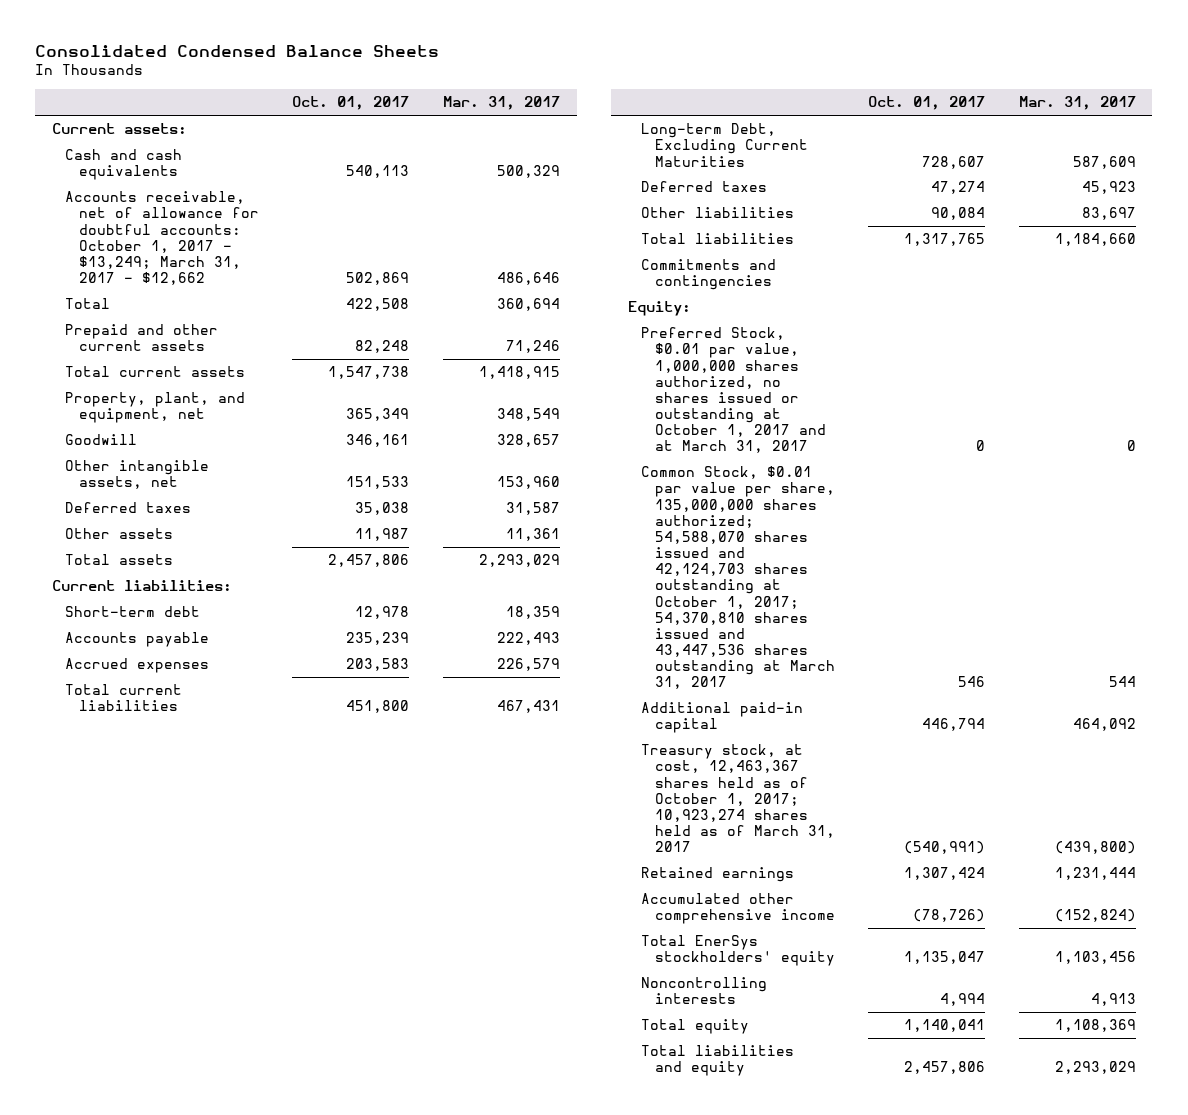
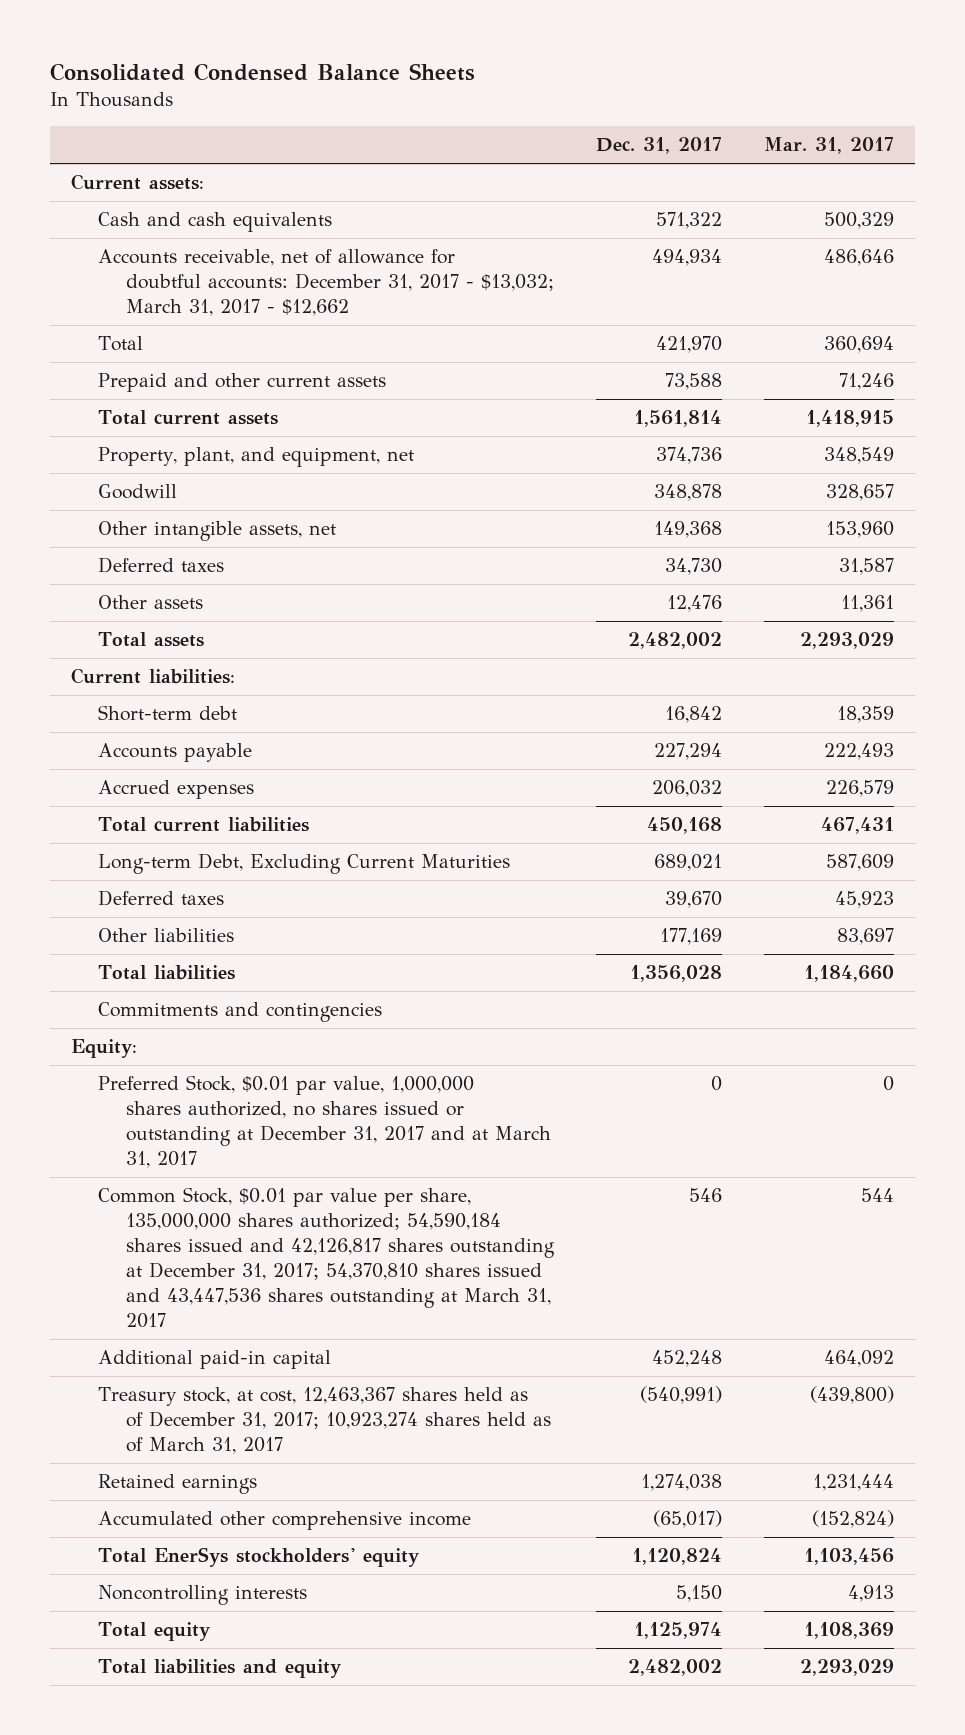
[292,96,410,111] Oct. 01, 2017 -> none
none -> [595,137,722,155] Dec. 31, 2017
[65,191,259,286] Accounts receivable, net of allowance for doubtful accounts: October 1, 2017 - $13,249; March 31, 2017 - $12,662 -> [98,249,554,317] Accounts receivable, net of allowance for doubtful accounts: December 31, 2017 - $13,032; March 31, 2017 - $12,662
[641,327,826,454] Preferred Stock, $0.01 par value, 1,000,000 shares authorized, no shares issued or outstanding at October 1, 2017 and at March 31, 2017 -> [98,1075,551,1169] Preferred Stock, $0.01 par value, 1,000,000 shares authorized, no shares issued or outstanding at December 31, 2017 and at March 31, 2017
[641,466,835,690] Common Stock, $0.01 par value per share, 135,000,000 shares authorized; 54,588,070 shares issued and 42,124,703 shares outstanding at October 1, 2017; 54,370,810 shares issued and 43,447,536 shares outstanding at March 31, 2017 -> [98,1187,555,1328] Common Stock, $0.01 par value per share, 135,000,000 shares authorized; 54,590,184 shares issued and 42,126,817 shares outstanding at December 31, 2017; 54,370,810 shares issued and 43,447,536 shares outstanding at March 31, 2017
[641,744,835,853] Treasury stock, at cost, 12,463,367 shares held as of October 1, 2017; 10,923,274 shares held as of March 31, 2017 -> [98,1387,551,1455] Treasury stock, at cost, 12,463,367 shares held as of December 31, 2017; 10,923,274 shares held as of March 31, 2017

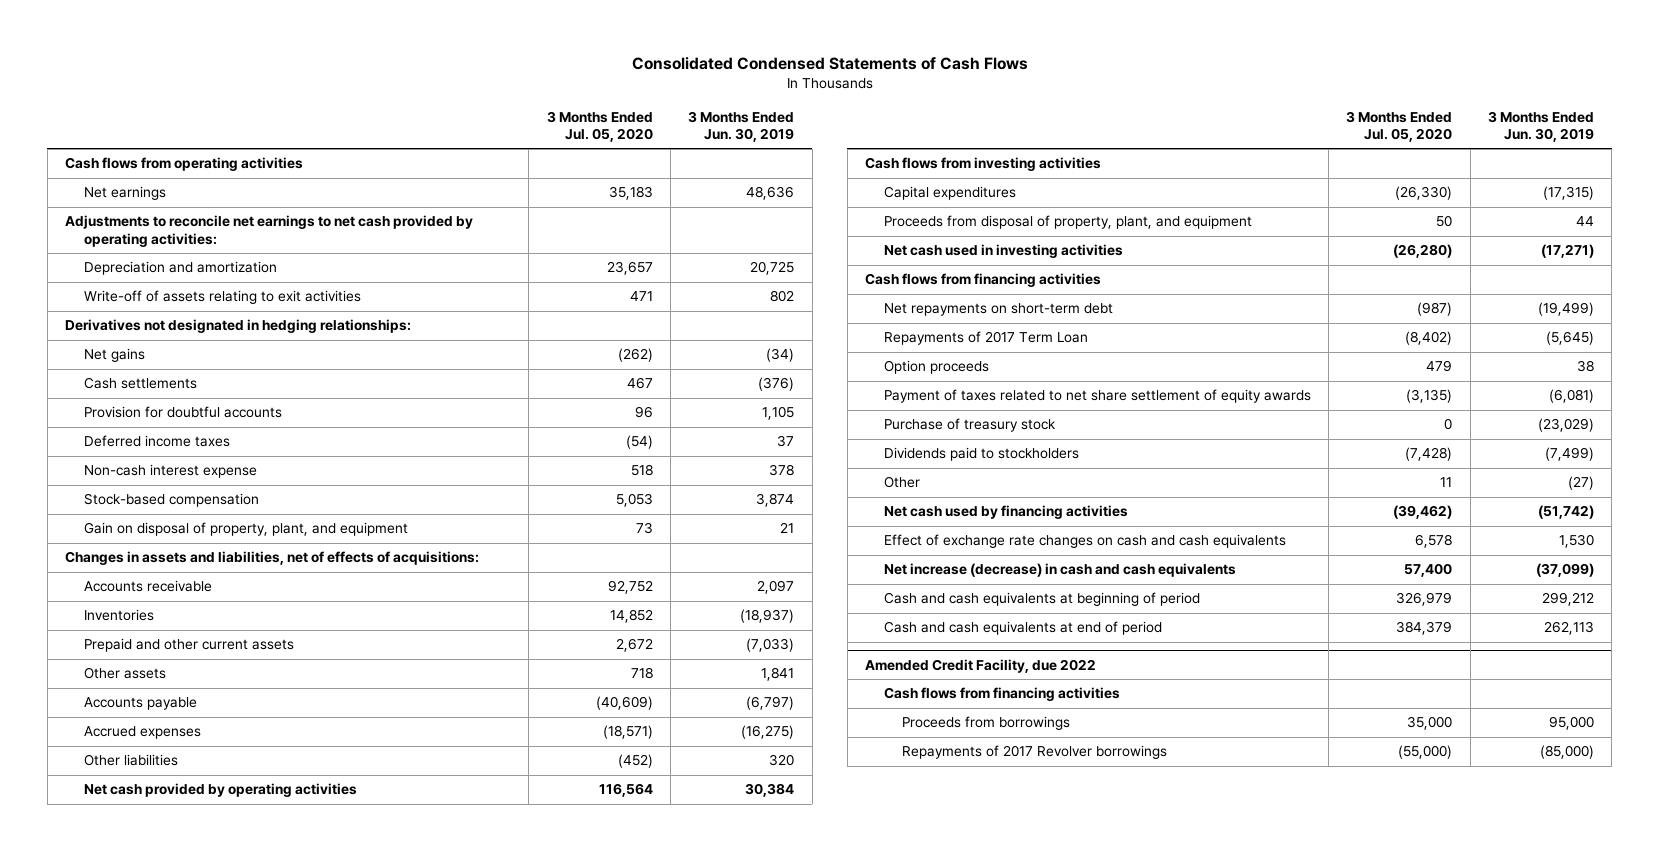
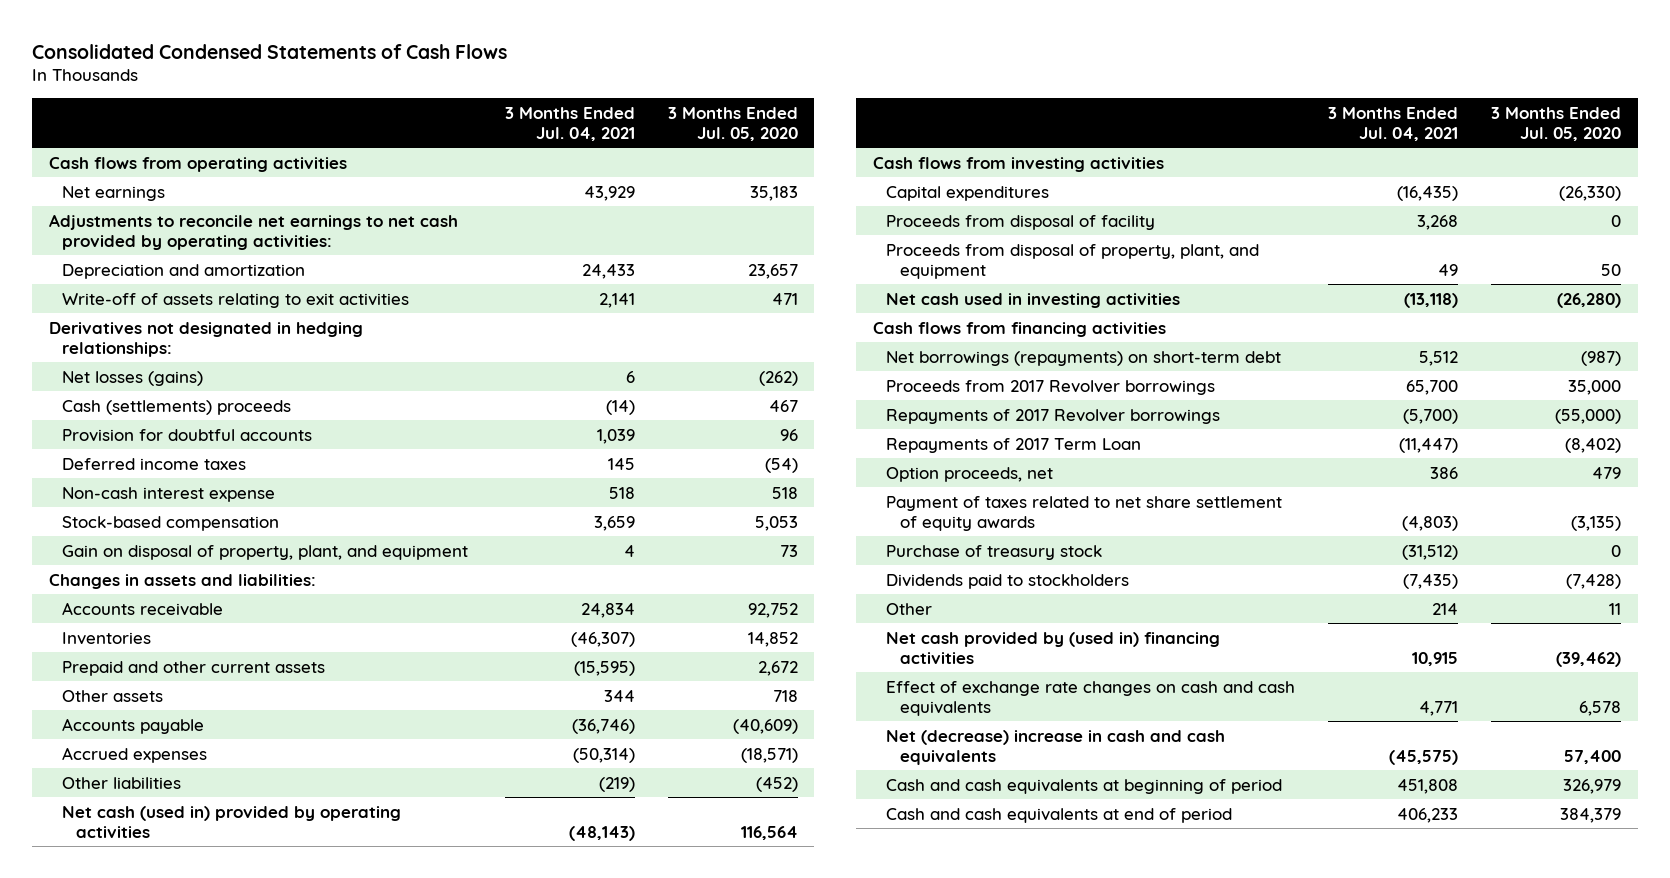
[688,110,795,143] 3 Months Ended Jun. 30, 2019 -> none
none -> [504,106,635,141] 3 Months Ended Jul. 04, 2021
[83,348,145,363] Net gains -> [62,370,204,386] Net losses (gains)
[83,377,197,390] Cash settlements -> [62,399,292,415] Cash (settlements) proceeds
[65,551,480,566] Changes in assets and liabilities, net of effects of acquisitions: -> [49,573,317,589] Changes in assets and liabilities:
[83,783,357,798] Net cash provided by operating activities -> [62,805,402,838] Net cash (used in) provided by operating activities
none -> [886,214,1156,230] Proceeds from disposal of facility
[883,303,1113,317] Net repayments on short-term debt -> [886,350,1282,366] Net borrowings (repayments) on short-term debt
none -> [886,379,1216,395] Proceeds from 2017 Revolver borrowings
none -> [886,408,1221,424] Repayments of 2017 Revolver borrowings
[883,360,989,375] Option proceeds -> [886,466,1054,482] Option proceeds, net
[883,505,1128,520] Net cash used by financing activities -> [886,631,1221,664] Net cash provided by (used in) financing activities
[883,563,1236,578] Net increase (decrease) in cash and cash equivalents -> [886,729,1226,765] Net (decrease) increase in cash and cash equivalents
[865,659,1097,674] Amended Credit Facility, due 2022 -> none
[883,687,1120,702] Cash flows from financing activities -> none
[902,716,1071,731] Proceeds from borrowings -> none
[902,745,1168,760] Repayments of 2017 Revolver borrowings -> none

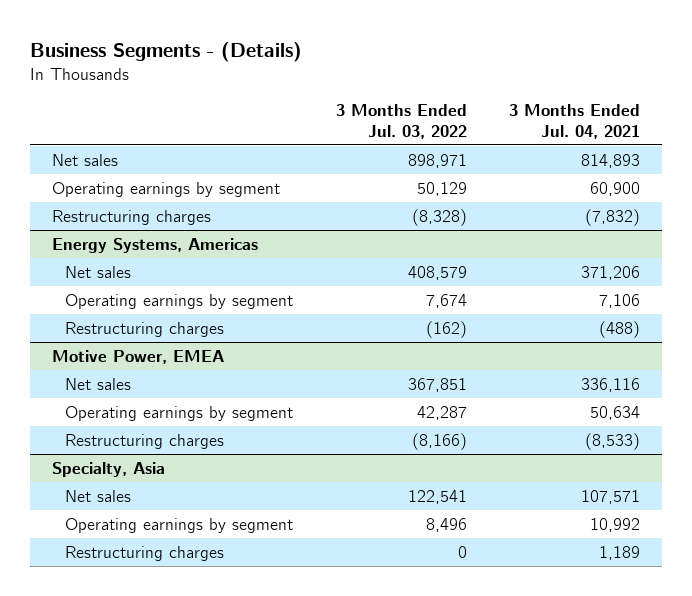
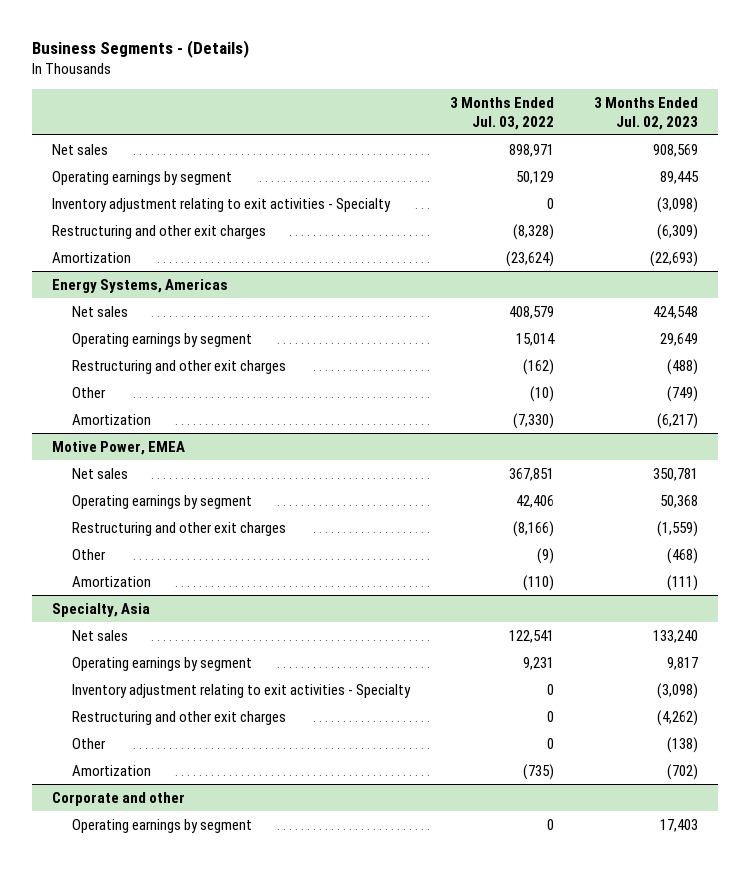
[509,104,641,139] 3 Months Ended Jul. 04, 2021 -> none
none -> [594,96,699,130] 3 Months Ended Jul. 02, 2023
none -> [51,197,391,212] Inventory adjustment relating to exit activities - Specialty
[51,209,211,225] Restructuring charges -> [51,224,266,239] Restructuring and other exit charges
none -> [51,251,131,263] Amortization
[425,293,467,308] 7,674 -> [516,332,556,346] 15,014
[65,321,225,337] Restructuring charges -> [71,359,286,374] Restructuring and other exit charges
none -> [71,386,106,398] Other
none -> [71,413,151,425] Amortization
[416,405,467,420] 42,287 -> [516,494,555,508] 42,406
[65,433,225,449] Restructuring charges -> [71,521,286,536] Restructuring and other exit charges
none -> [71,548,106,560] Other
none -> [71,575,151,587] Amortization
[425,517,467,532] 8,496 -> [523,656,555,670] 9,231
none -> [71,683,411,698] Inventory adjustment relating to exit activities - Specialty
[65,545,225,561] Restructuring charges -> [71,710,286,725] Restructuring and other exit charges
none -> [71,737,106,749] Other
none -> [71,764,151,776] Amortization
none -> [51,791,185,806] Corporate and other
none -> [71,818,252,833] Operating earnings by segment

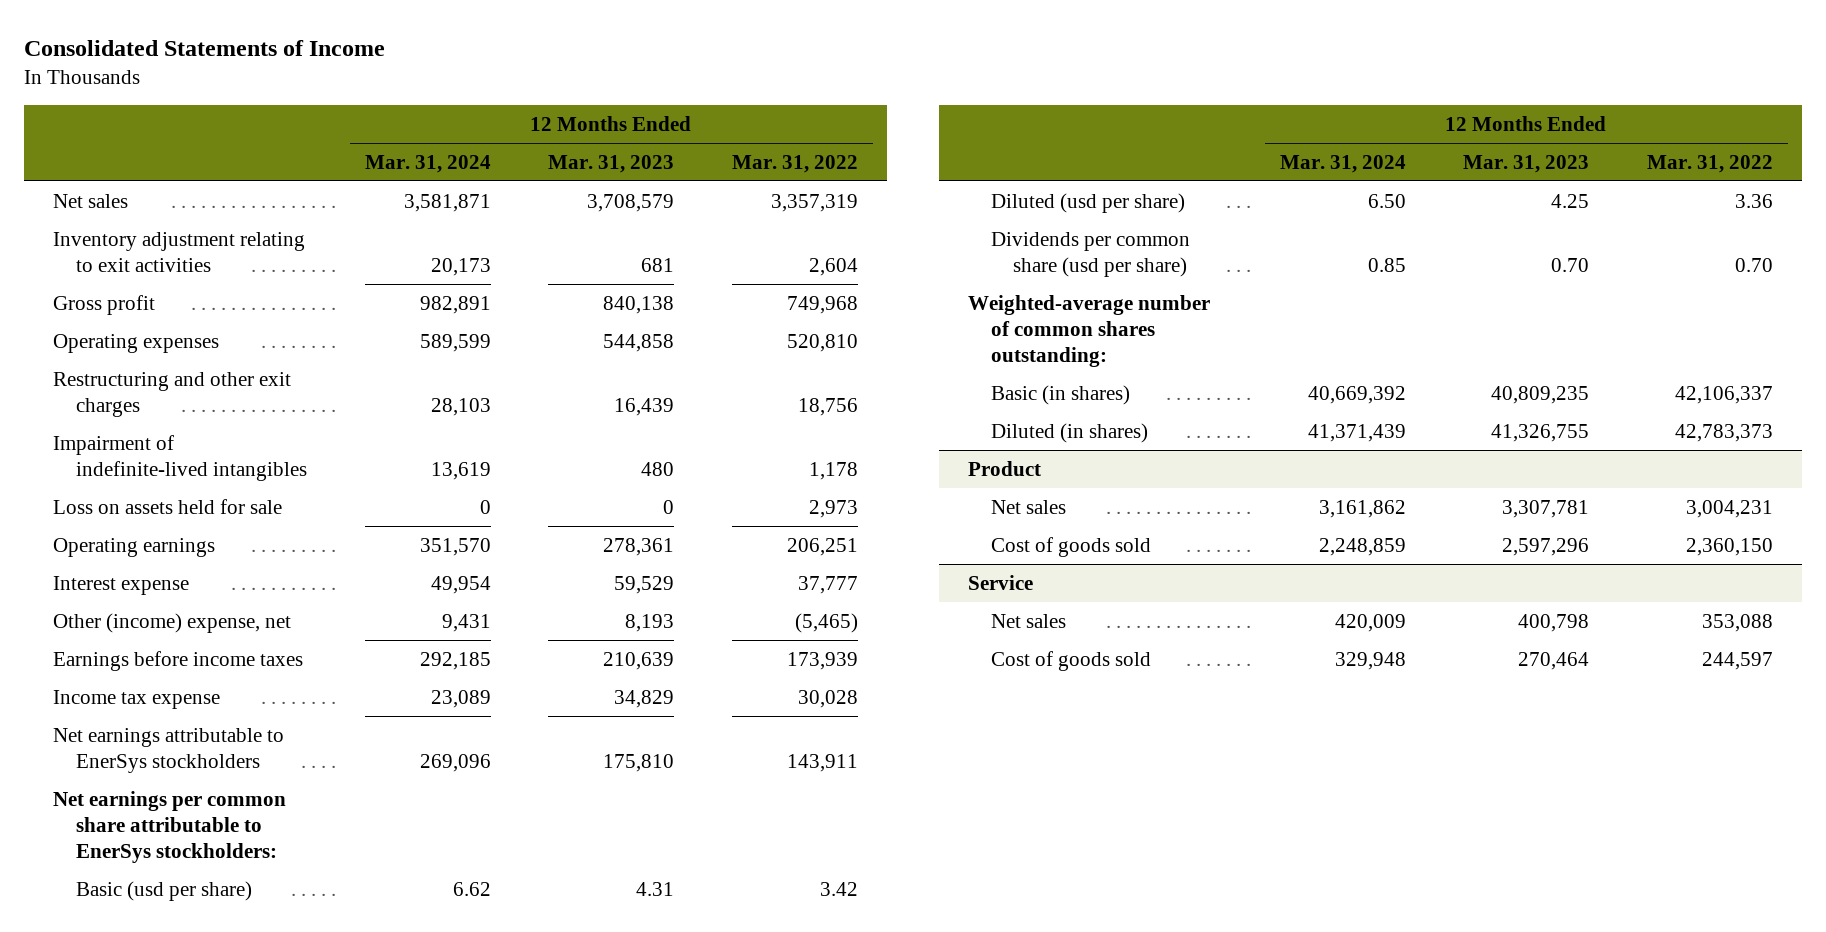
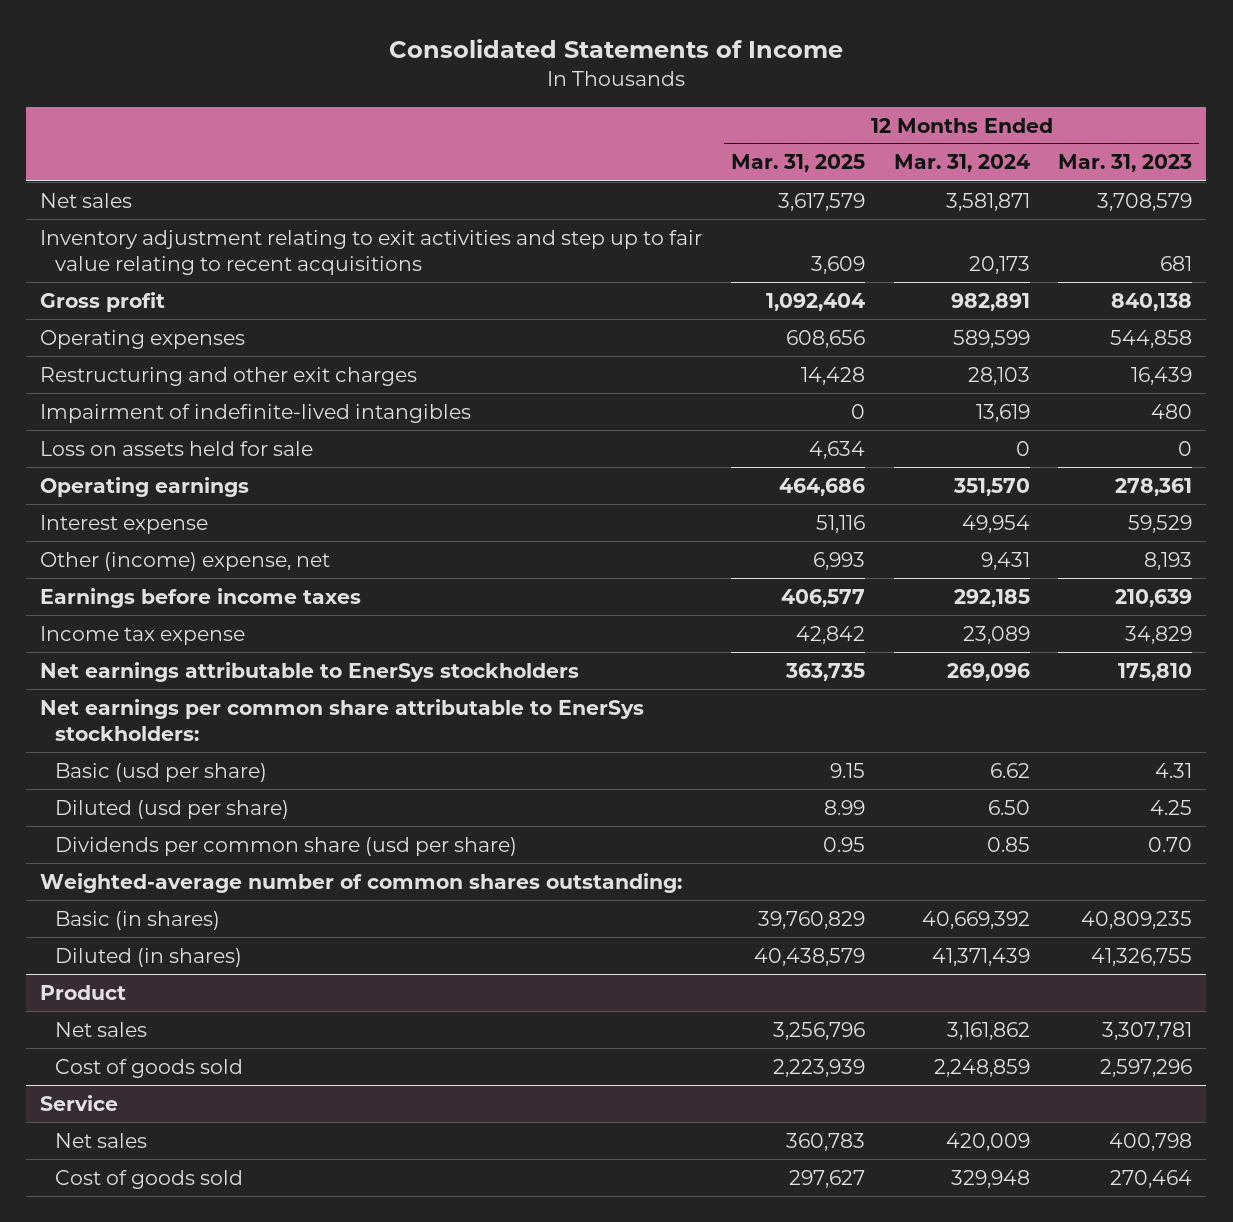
[732,154,859,173] Mar. 31, 2022 -> none
none -> [730,154,865,173] Mar. 31, 2025
[52,231,305,272] Inventory adjustment relating to exit activities -> [40,229,703,276] Inventory adjustment relating to exit activities and step up to fair value relating to recent acquisitions

